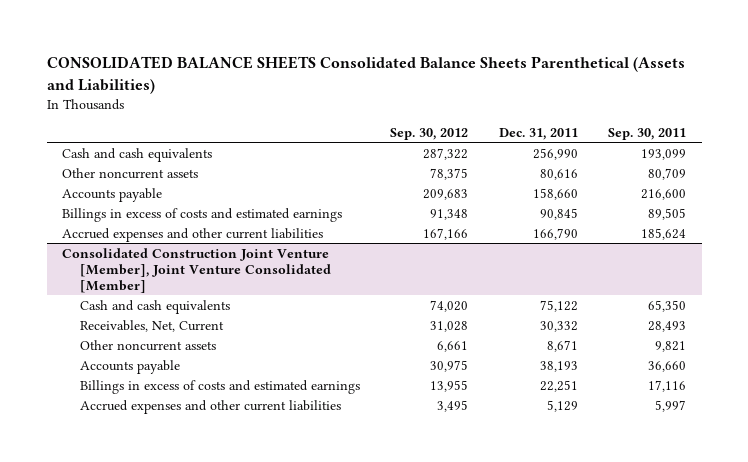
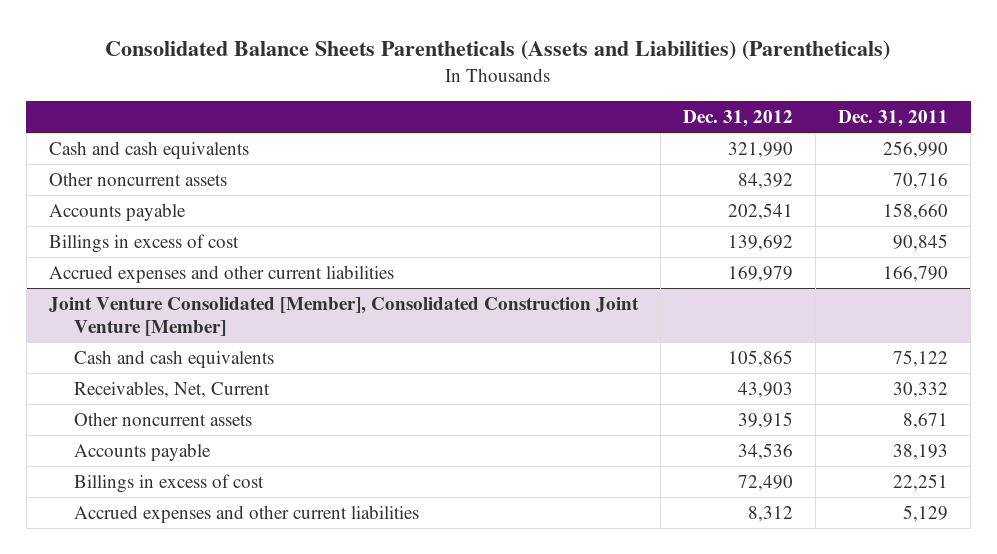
[46,56,685,94] CONSOLIDATED BALANCE SHEETS Consolidated Balance Sheets Parenthetical (Assets and Liabilities) -> [105,39,891,60] Consolidated Balance Sheets Parentheticals (Assets and Liabilities) (Parentheticals)
[390,127,469,140] Sep. 30, 2012 -> none
[608,127,687,140] Sep. 30, 2011 -> none
none -> [682,109,793,127] Dec. 31, 2012
[539,168,578,180] 80,616 -> [893,172,949,189] 70,716
[61,207,342,222] Billings in excess of costs and estimated earnings -> [48,233,239,253] Billings in excess of cost
[61,247,331,293] Consolidated Construction Joint Venture [Member], Joint Venture Consolidated [Member] -> [48,296,639,336] Joint Venture Consolidated [Member], Consolidated Construction Joint Venture [Member]
[79,379,360,394] Billings in excess of costs and estimated earnings -> [73,473,264,493] Billings in excess of cost

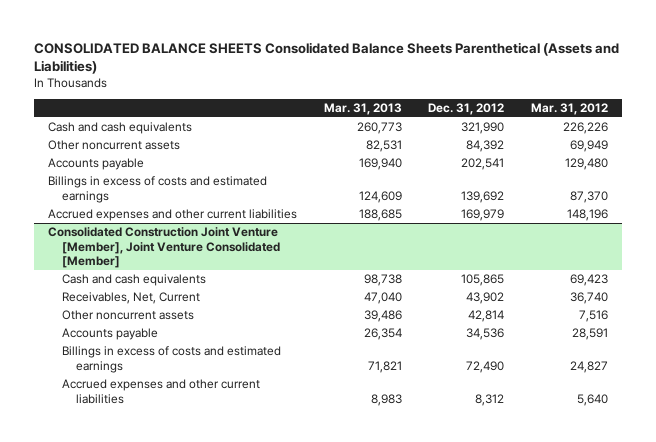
[105,39,891,60] Consolidated Balance Sheets Parentheticals (Assets and Liabilities) (Parentheticals) -> [34,41,620,74] CONSOLIDATED BALANCE SHEETS Consolidated Balance Sheets Parenthetical (Assets and Liabilities)
[838,109,949,127] Dec. 31, 2011 -> none
none -> [323,102,402,115] Mar. 31, 2013
none -> [531,102,609,115] Mar. 31, 2012
[48,233,239,253] Billings in excess of cost -> [47,176,267,203] Billings in excess of costs and estimated earnings
[48,296,639,336] Joint Venture Consolidated [Member], Consolidated Construction Joint Venture [Member] -> [47,227,280,269] Consolidated Construction Joint Venture [Member], Joint Venture Consolidated [Member]
[737,381,793,398] 43,903 -> [466,292,505,305] 43,902
[737,411,793,429] 39,915 -> [468,310,505,323] 42,814
[73,473,264,493] Billings in excess of cost -> [61,346,281,373] Billings in excess of costs and estimated earnings

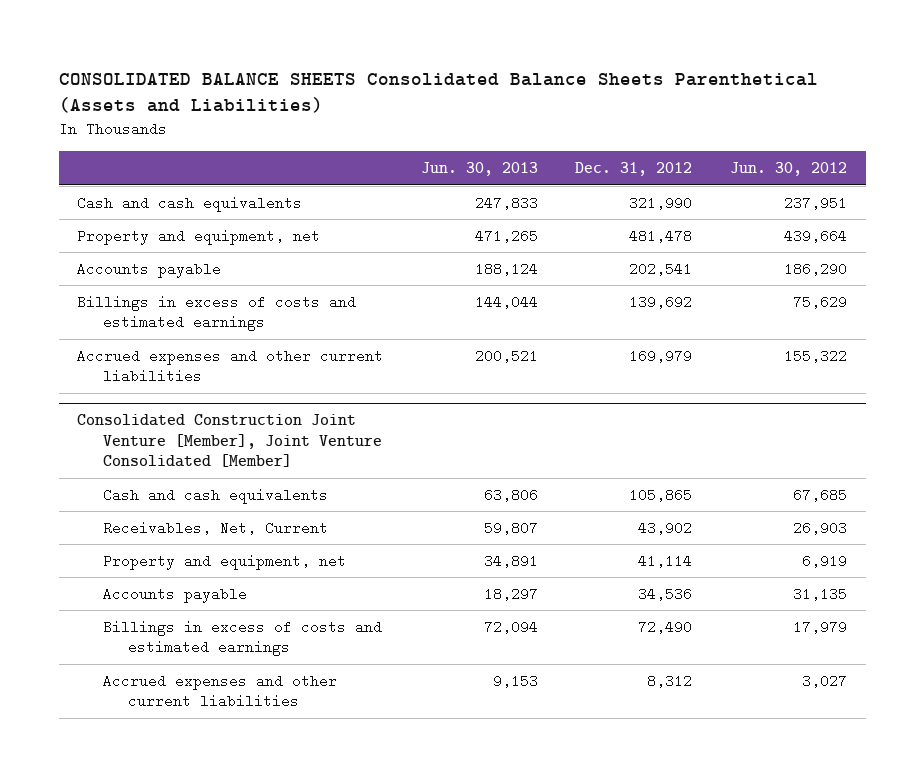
[323,102,402,115] Mar. 31, 2013 -> none
[531,102,609,115] Mar. 31, 2012 -> none
none -> [420,162,538,177] Jun. 30, 2013
none -> [729,162,847,177] Jun. 30, 2012
[47,140,180,151] Other noncurrent assets -> none
none -> [77,228,321,245] Property and equipment, net
[61,310,194,321] Other noncurrent assets -> none
none -> [102,553,346,570] Property and equipment, net

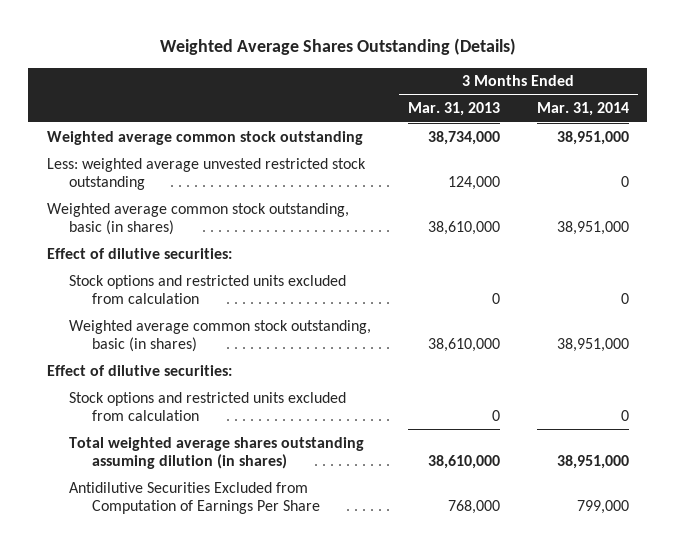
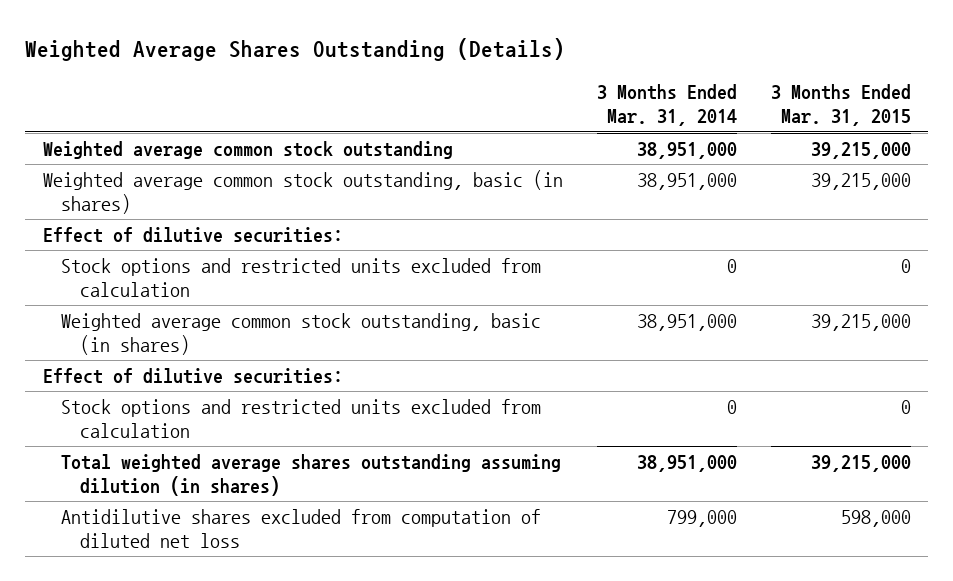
[407,102,500,117] Mar. 31, 2013 -> none
none -> [770,84,911,127] 3 Months Ended Mar. 31, 2015
[46,157,366,190] Less: weighted average unvested restricted stock outstanding -> none
[69,481,320,514] Antidilutive Securities Excluded from Computation of Earnings Per Share -> [61,508,542,549] Antidilutive shares excluded from computation of diluted net loss

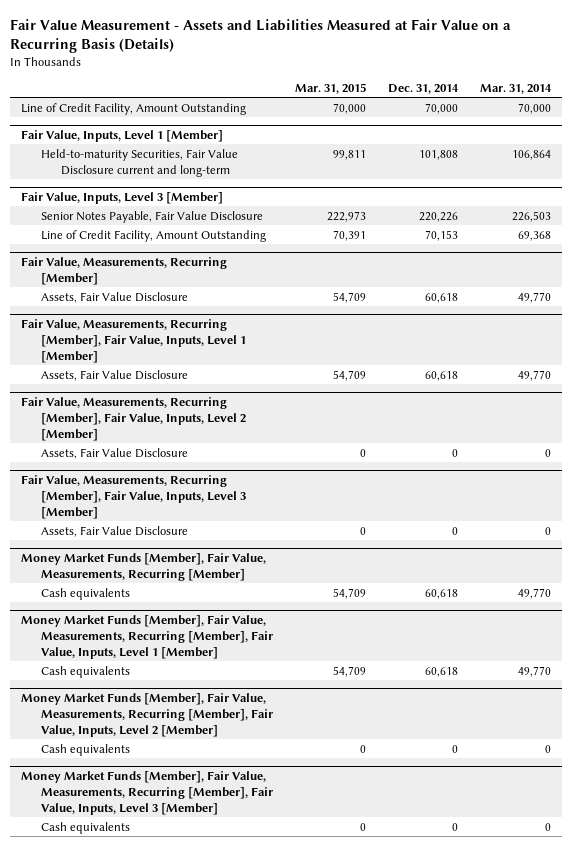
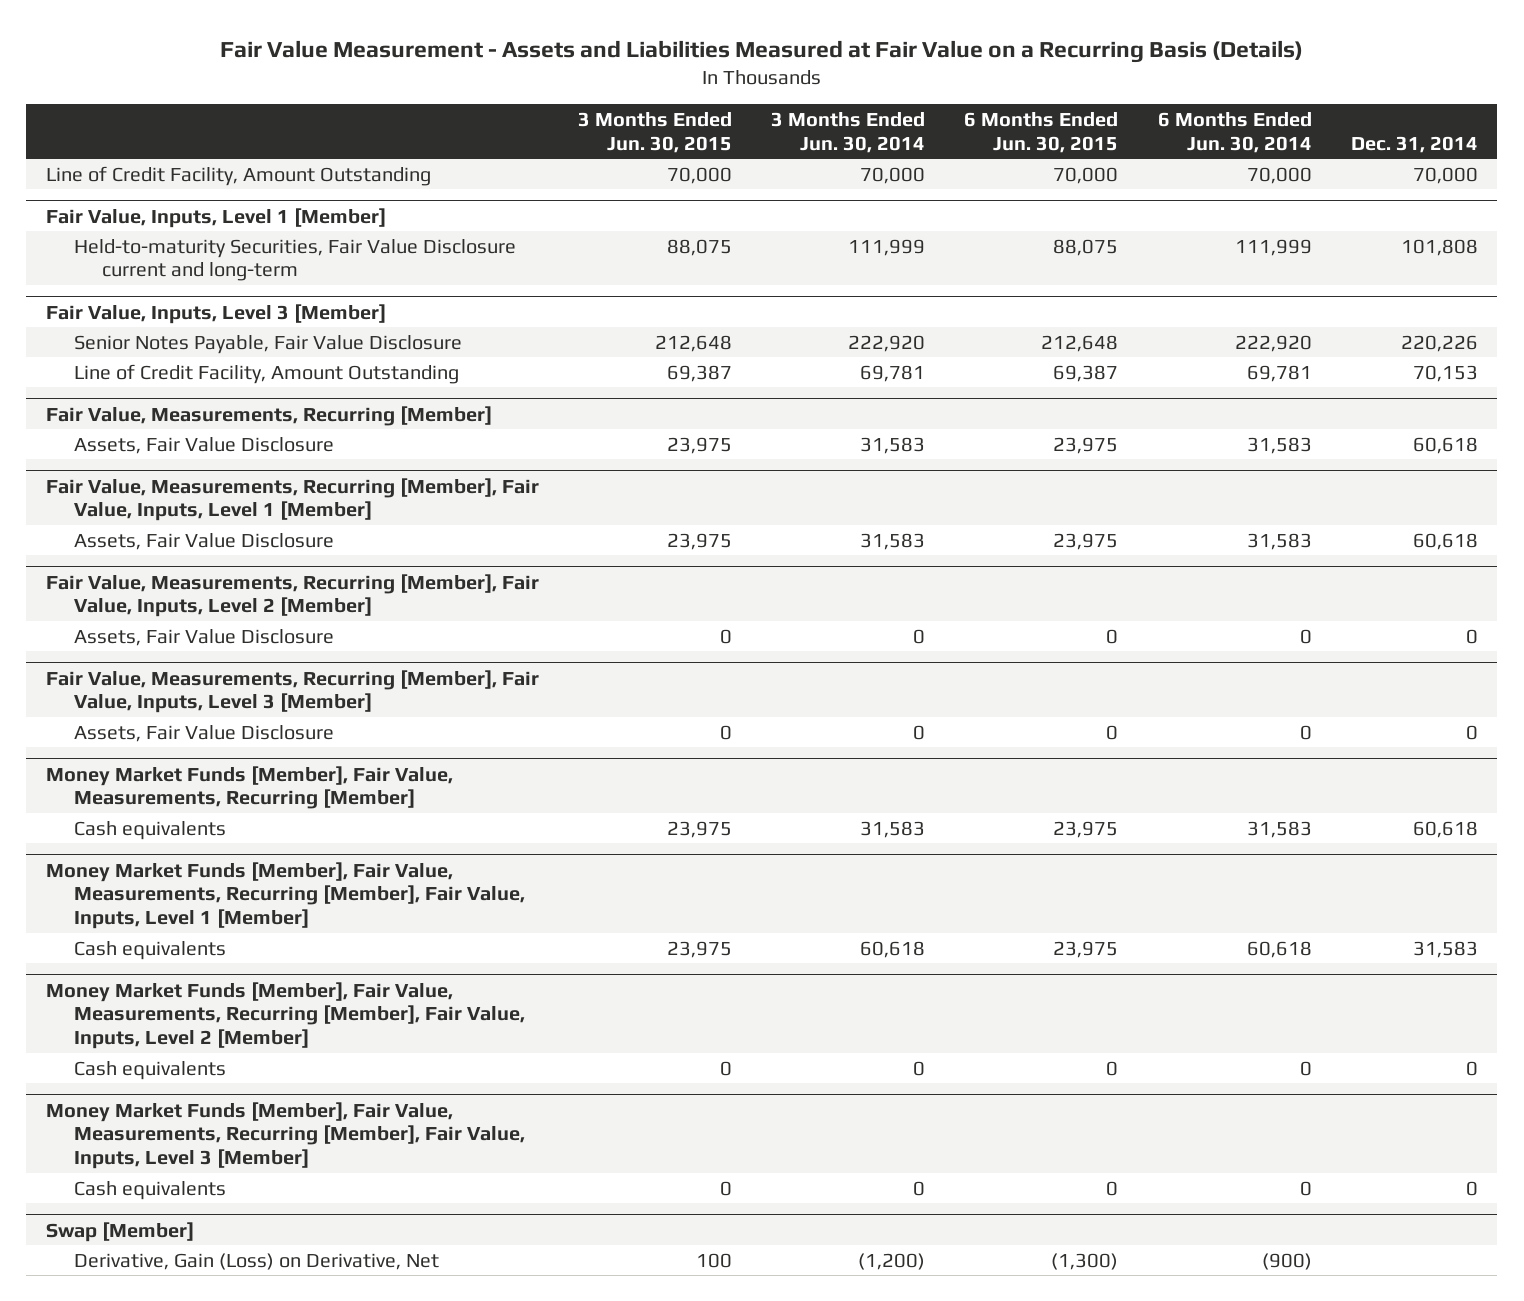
[294,82,366,94] Mar. 31, 2015 -> none
[479,83,552,94] Mar. 31, 2014 -> none
none -> [577,111,732,153] 3 Months Ended Jun. 30, 2015
none -> [771,111,926,153] 3 Months Ended Jun. 30, 2014
none -> [964,111,1119,153] 6 Months Ended Jun. 30, 2015
none -> [1157,111,1312,153] 6 Months Ended Jun. 30, 2014
[424,666,458,677] 60,618 -> [1412,940,1478,958] 31,583
none -> [45,1221,194,1242] Swap [Member]
none -> [73,1252,439,1270] Derivative, Gain (Loss) on Derivative, Net

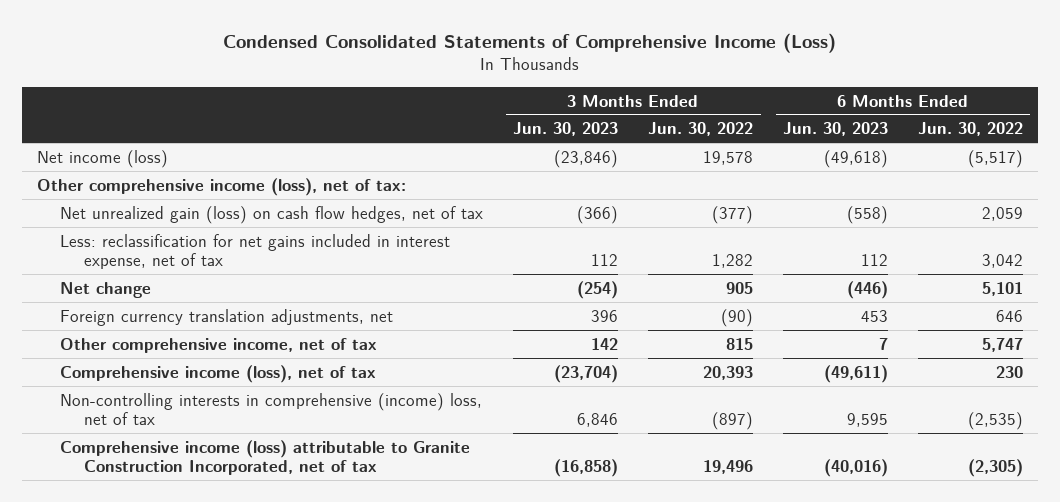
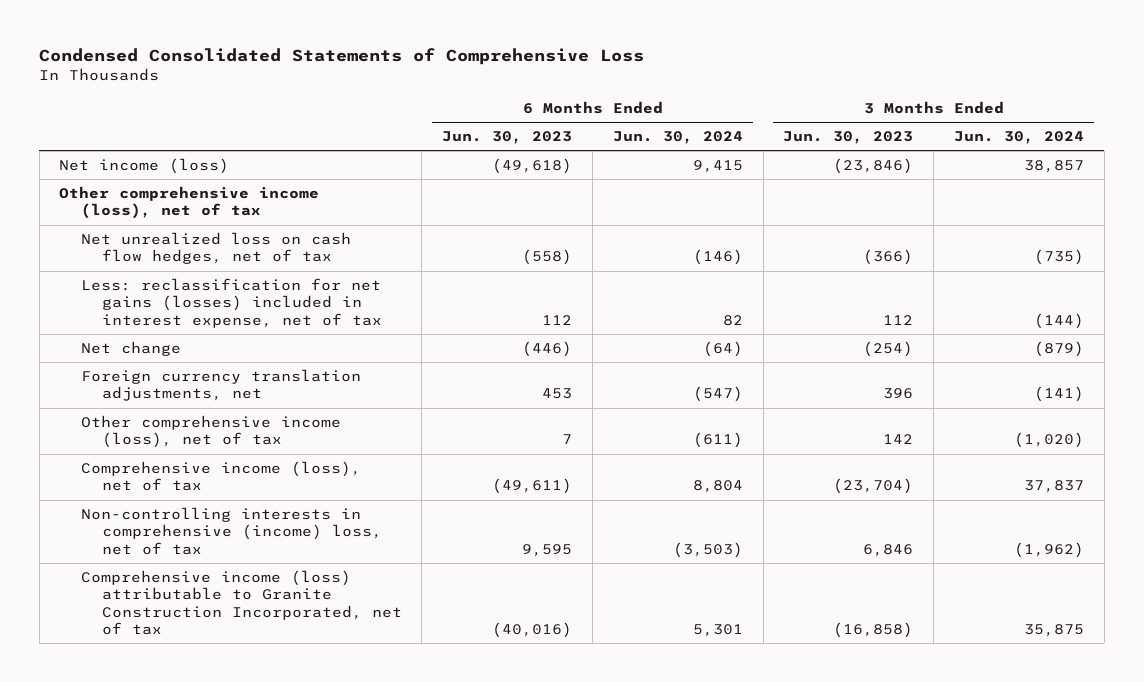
[222,32,836,53] Condensed Consolidated Statements of Comprehensive Income (Loss) -> [39,47,645,65] Condensed Consolidated Statements of Comprehensive Loss
[648,122,754,137] Jun. 30, 2022 -> none
[917,122,1023,137] Jun. 30, 2022 -> none
none -> [612,131,743,145] Jun. 30, 2024
none -> [954,131,1085,145] Jun. 30, 2024
[37,177,407,196] Other comprehensive income (loss), net of tax: -> [59,186,320,220] Other comprehensive income (loss), net of tax
[60,205,484,224] Net unrealized gain (loss) on cash flow hedges, net of tax -> [80,232,351,265] Net unrealized loss on cash flow hedges, net of tax
[60,233,451,270] Less: reclassification for net gains included in interest expense, net of tax -> [80,278,382,328] Less: reclassification for net gains (losses) included in interest expense, net of tax
[60,337,378,353] Other comprehensive income, net of tax -> [80,415,341,449] Other comprehensive income (loss), net of tax

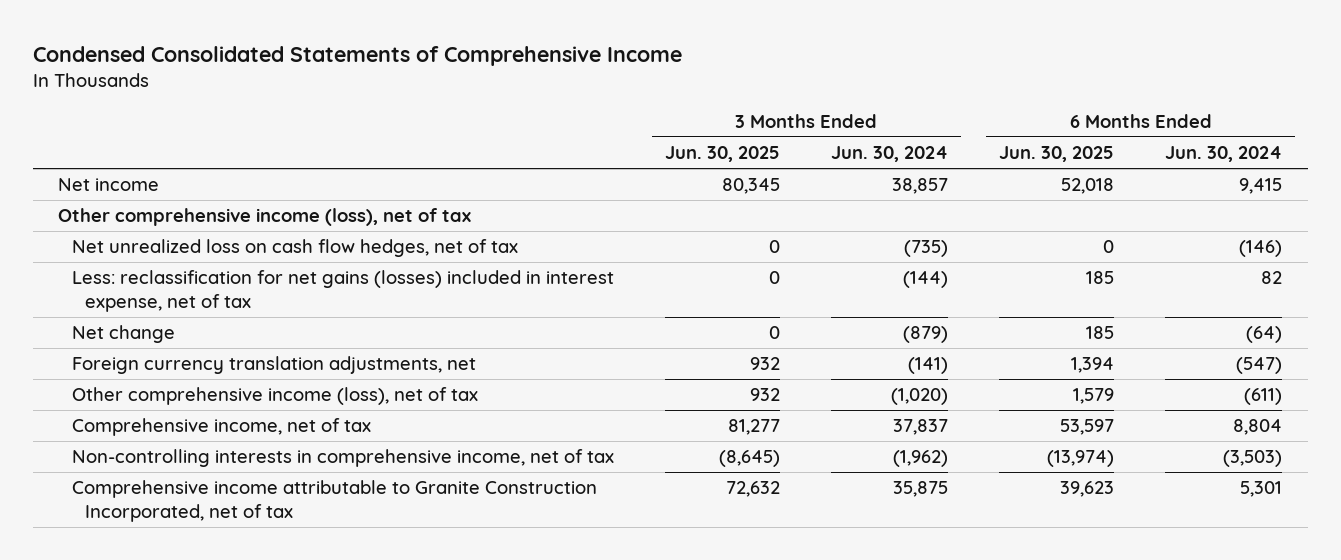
[39,47,645,65] Condensed Consolidated Statements of Comprehensive Loss -> [32,45,682,66] Condensed Consolidated Statements of Comprehensive Income
[442,131,573,145] Jun. 30, 2023 -> none
[783,131,914,145] Jun. 30, 2023 -> none
none -> [664,146,780,163] Jun. 30, 2025
none -> [999,146,1115,163] Jun. 30, 2025
[59,158,230,175] Net income (loss) -> [58,178,160,192] Net income
[80,461,361,492] Comprehensive income (loss), net of tax -> [71,418,371,437] Comprehensive income, net of tax
[80,507,382,555] Non-controlling interests in comprehensive (income) loss, net of tax -> [71,449,614,468] Non-controlling interests in comprehensive income, net of tax
[80,570,402,636] Comprehensive income (loss) attributable to Granite Construction Incorporated, net of tax -> [71,480,597,522] Comprehensive income attributable to Granite Construction Incorporated, net of tax

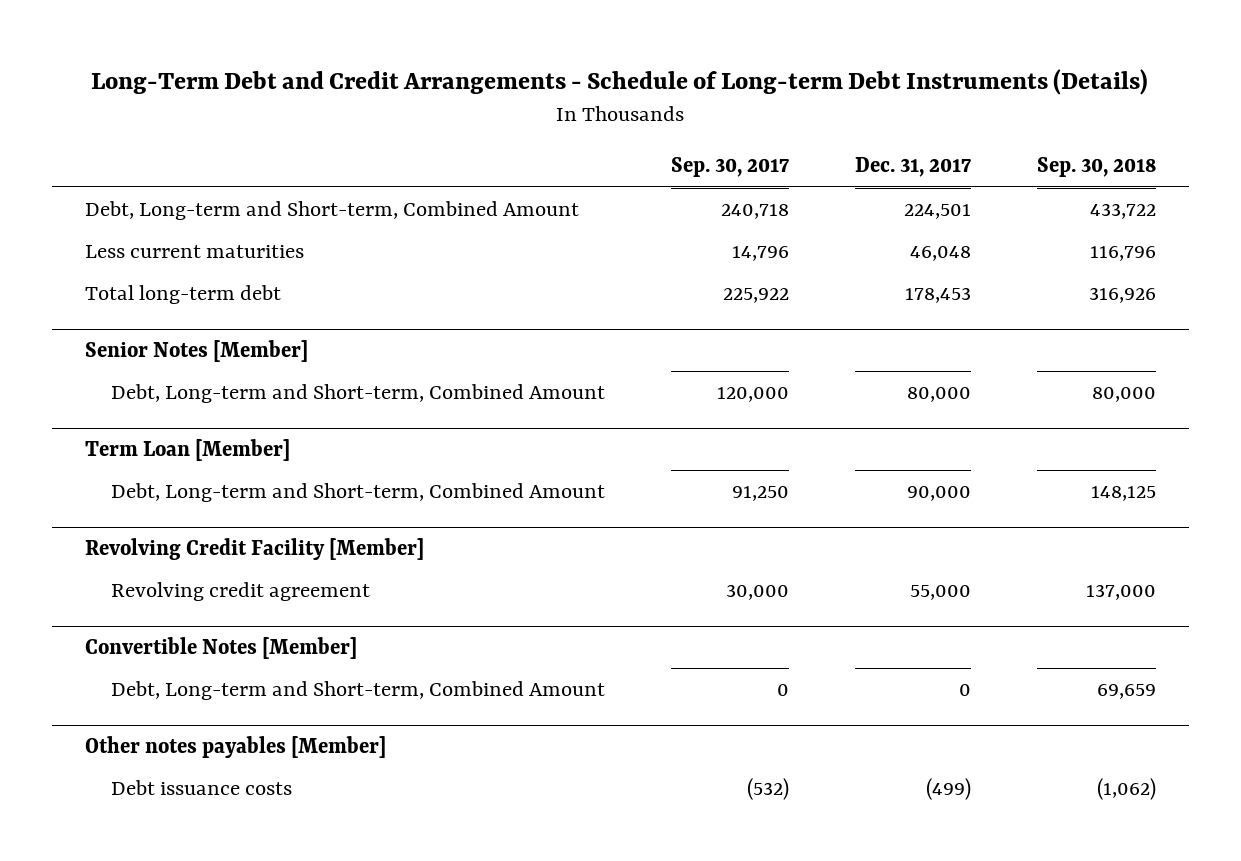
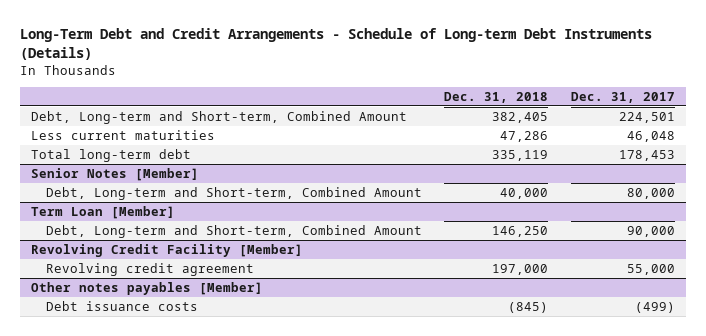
[670,157,789,178] Sep. 30, 2017 -> none
[1036,157,1156,178] Sep. 30, 2018 -> none
none -> [444,91,549,103] Dec. 31, 2018
[84,637,357,660] Convertible Notes [Member] -> none
[110,680,605,700] Debt, Long-term and Short-term, Combined Amount -> none

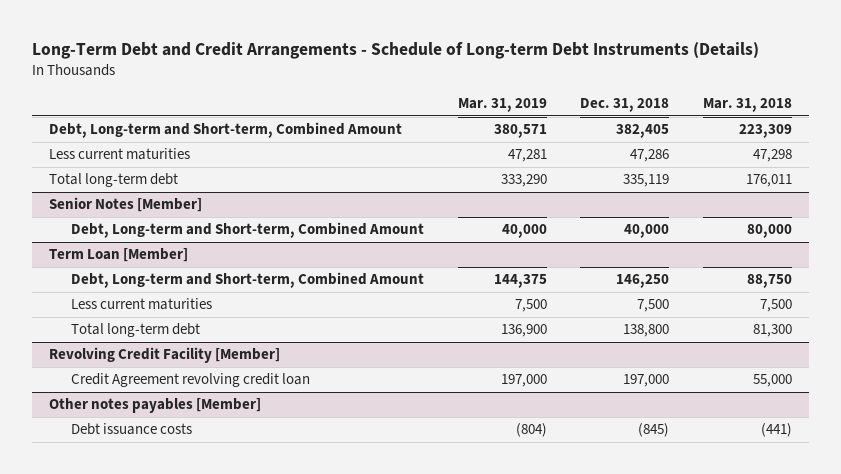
[570,91,675,103] Dec. 31, 2017 -> none
none -> [457,97,547,112] Mar. 31, 2019
none -> [702,97,792,112] Mar. 31, 2018
none -> [71,298,213,311] Less current maturities
none -> [71,323,201,338] Total long-term debt
[45,262,254,276] Revolving credit agreement -> [71,373,311,388] Credit Agreement revolving credit loan

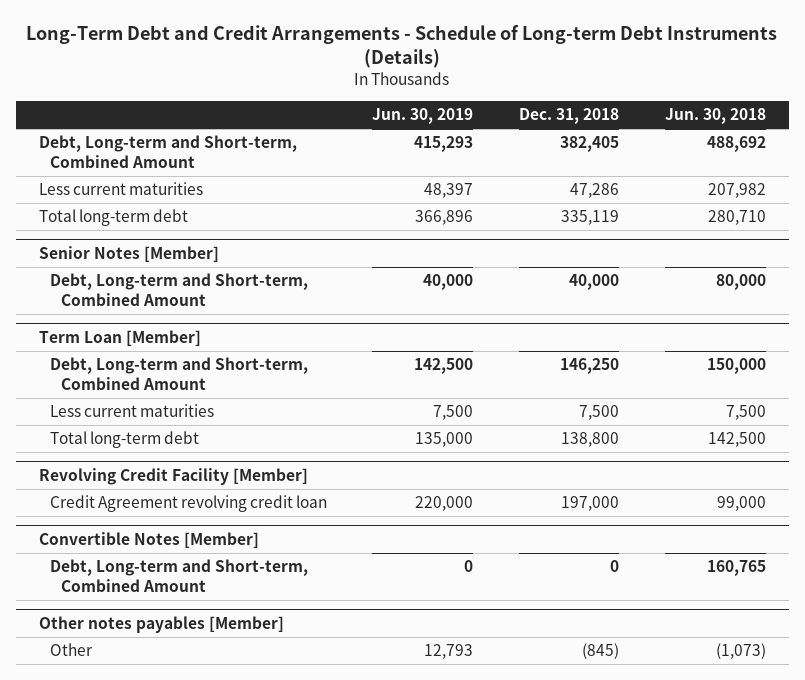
[457,97,547,112] Mar. 31, 2019 -> none
[702,97,792,112] Mar. 31, 2018 -> none
none -> [372,108,474,125] Jun. 30, 2019
none -> [665,108,767,125] Jun. 30, 2018
none -> [38,532,259,549] Convertible Notes [Member]
none -> [49,559,308,593] Debt, Long-term and Short-term, Combined Amount
[71,423,193,436] Debt issuance costs -> [49,643,93,657] Other

